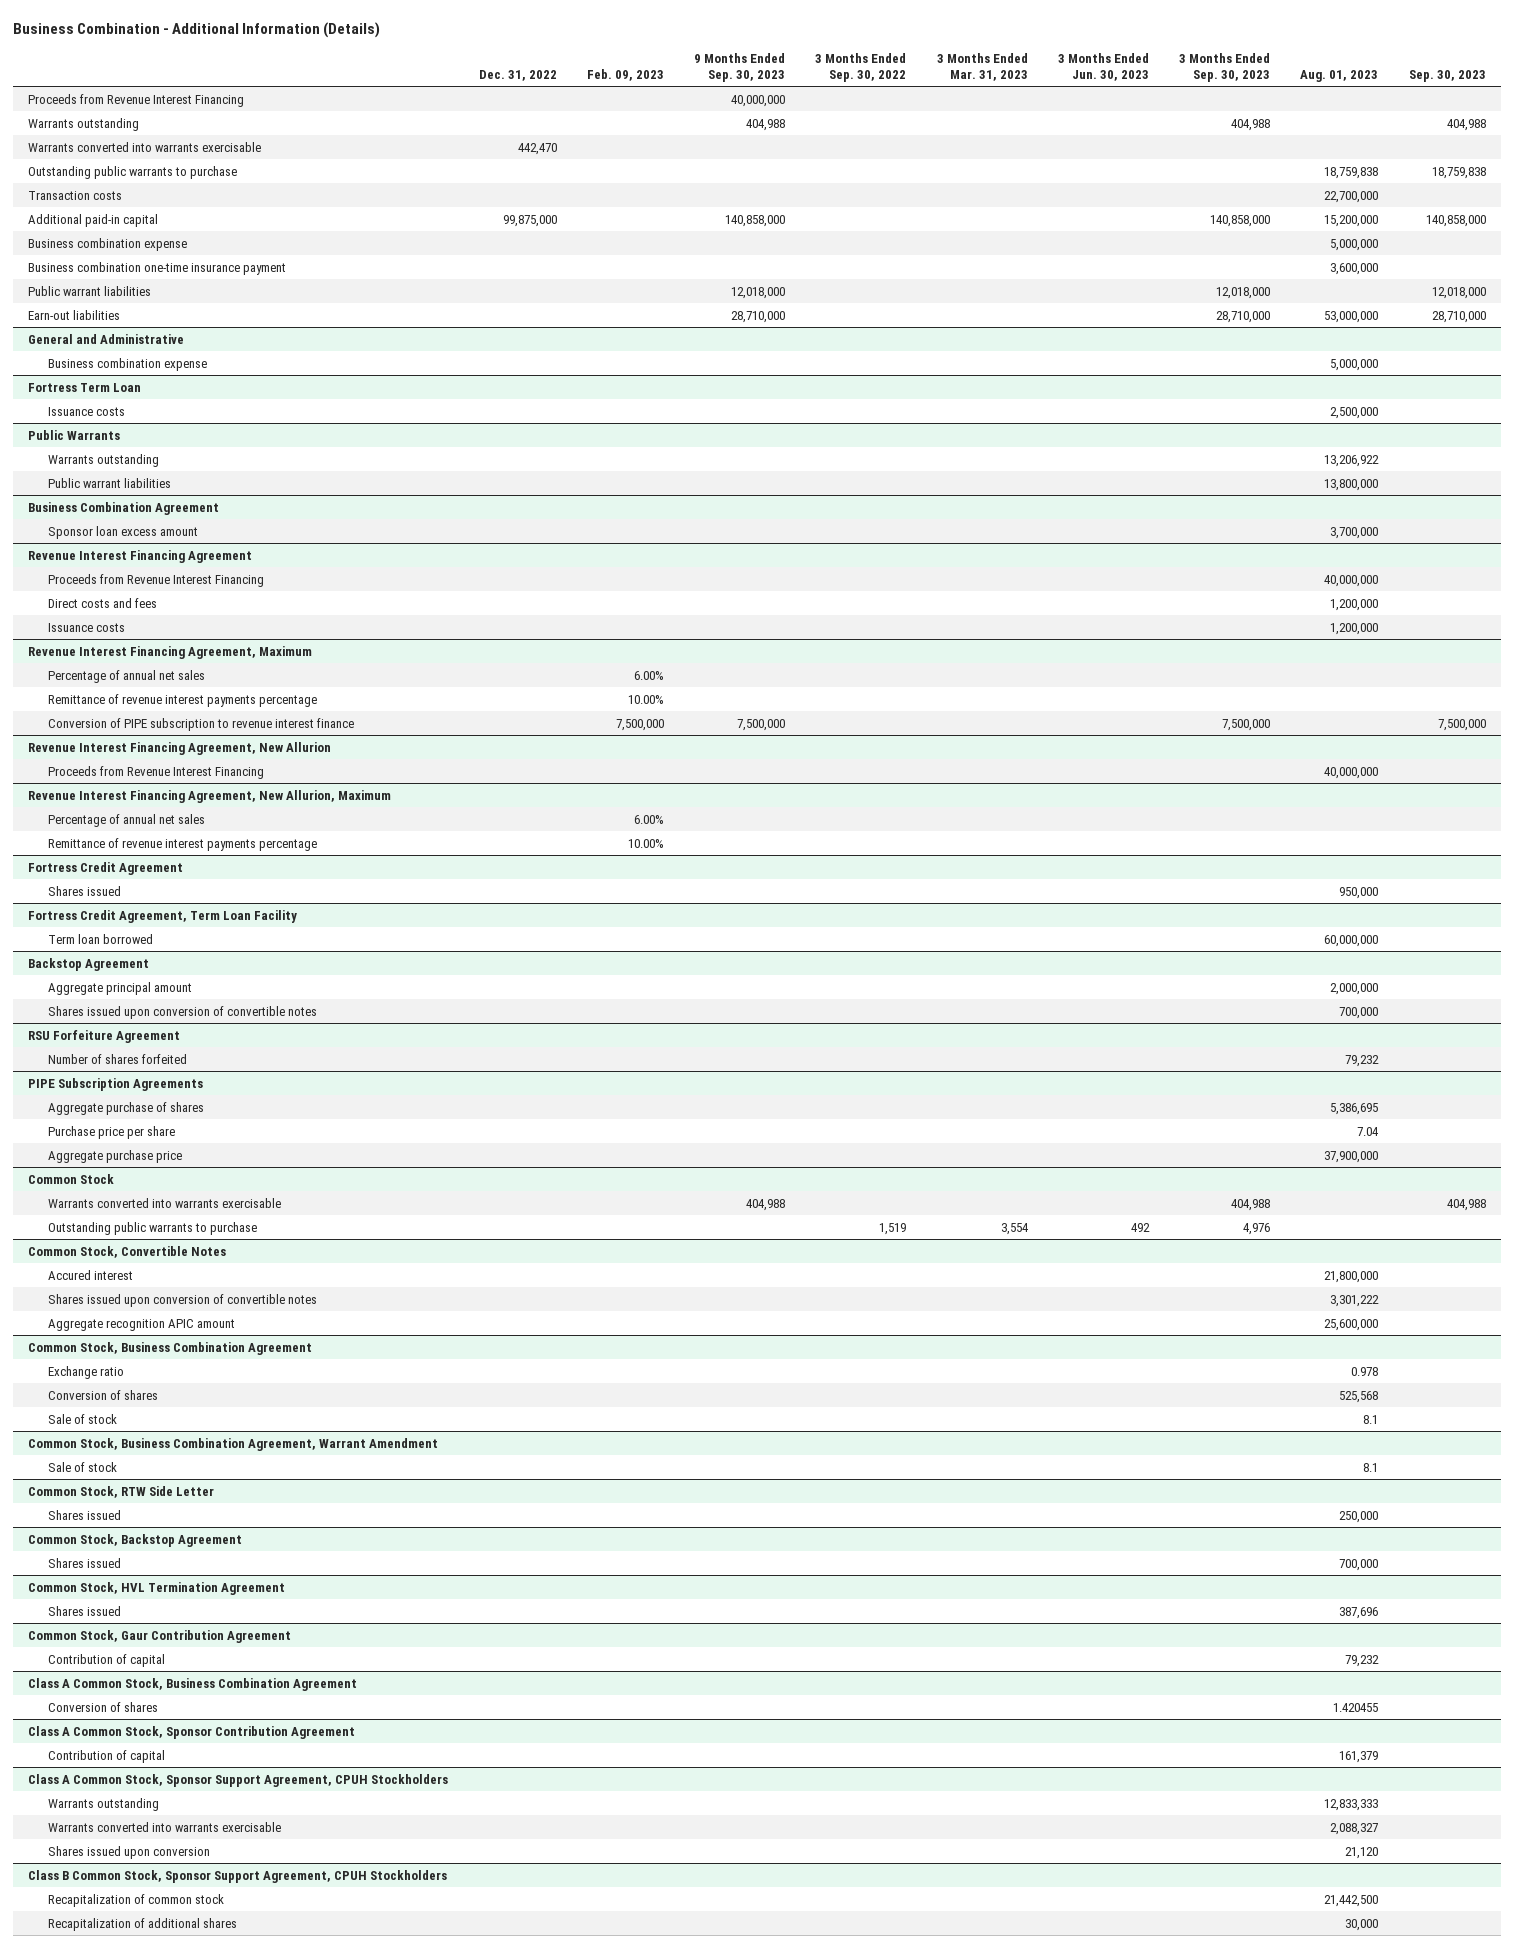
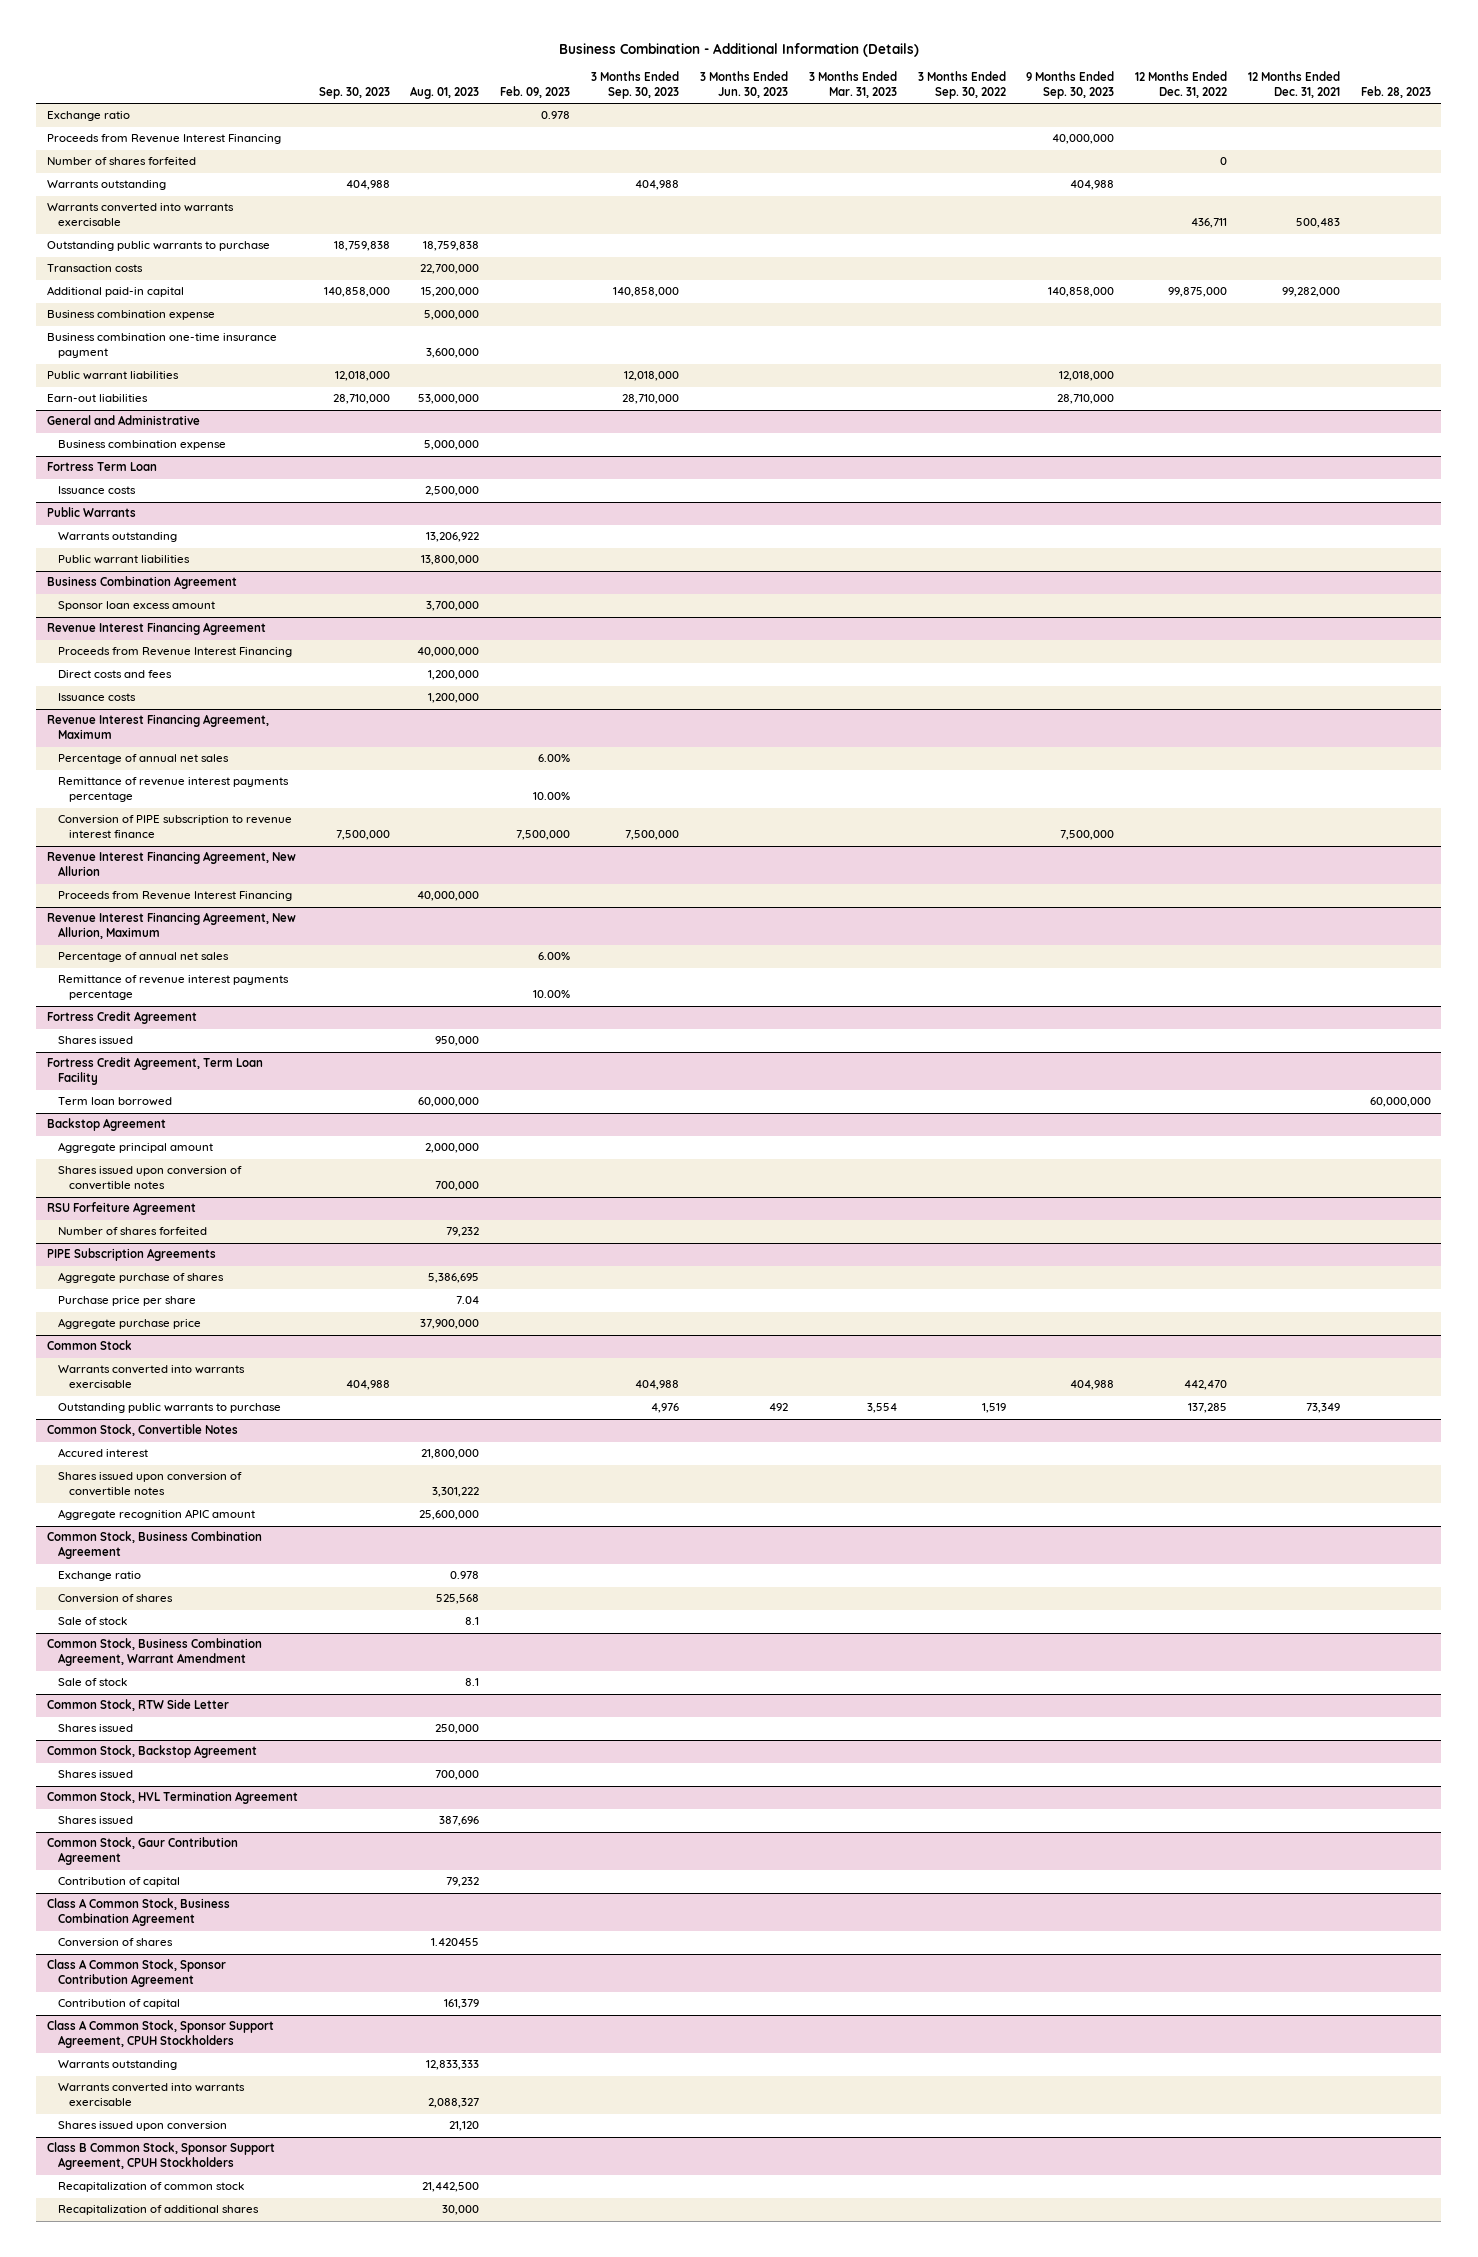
[478,69,557,81] Dec. 31, 2022 -> none
none -> [1135,71,1228,99] 12 Months Ended Dec. 31, 2022
none -> [1248,71,1341,99] 12 Months Ended Dec. 31, 2021
none -> [1360,86,1431,99] Feb. 28, 2023
none -> [46,111,130,122] Exchange ratio
none -> [46,157,196,166] Number of shares forfeited

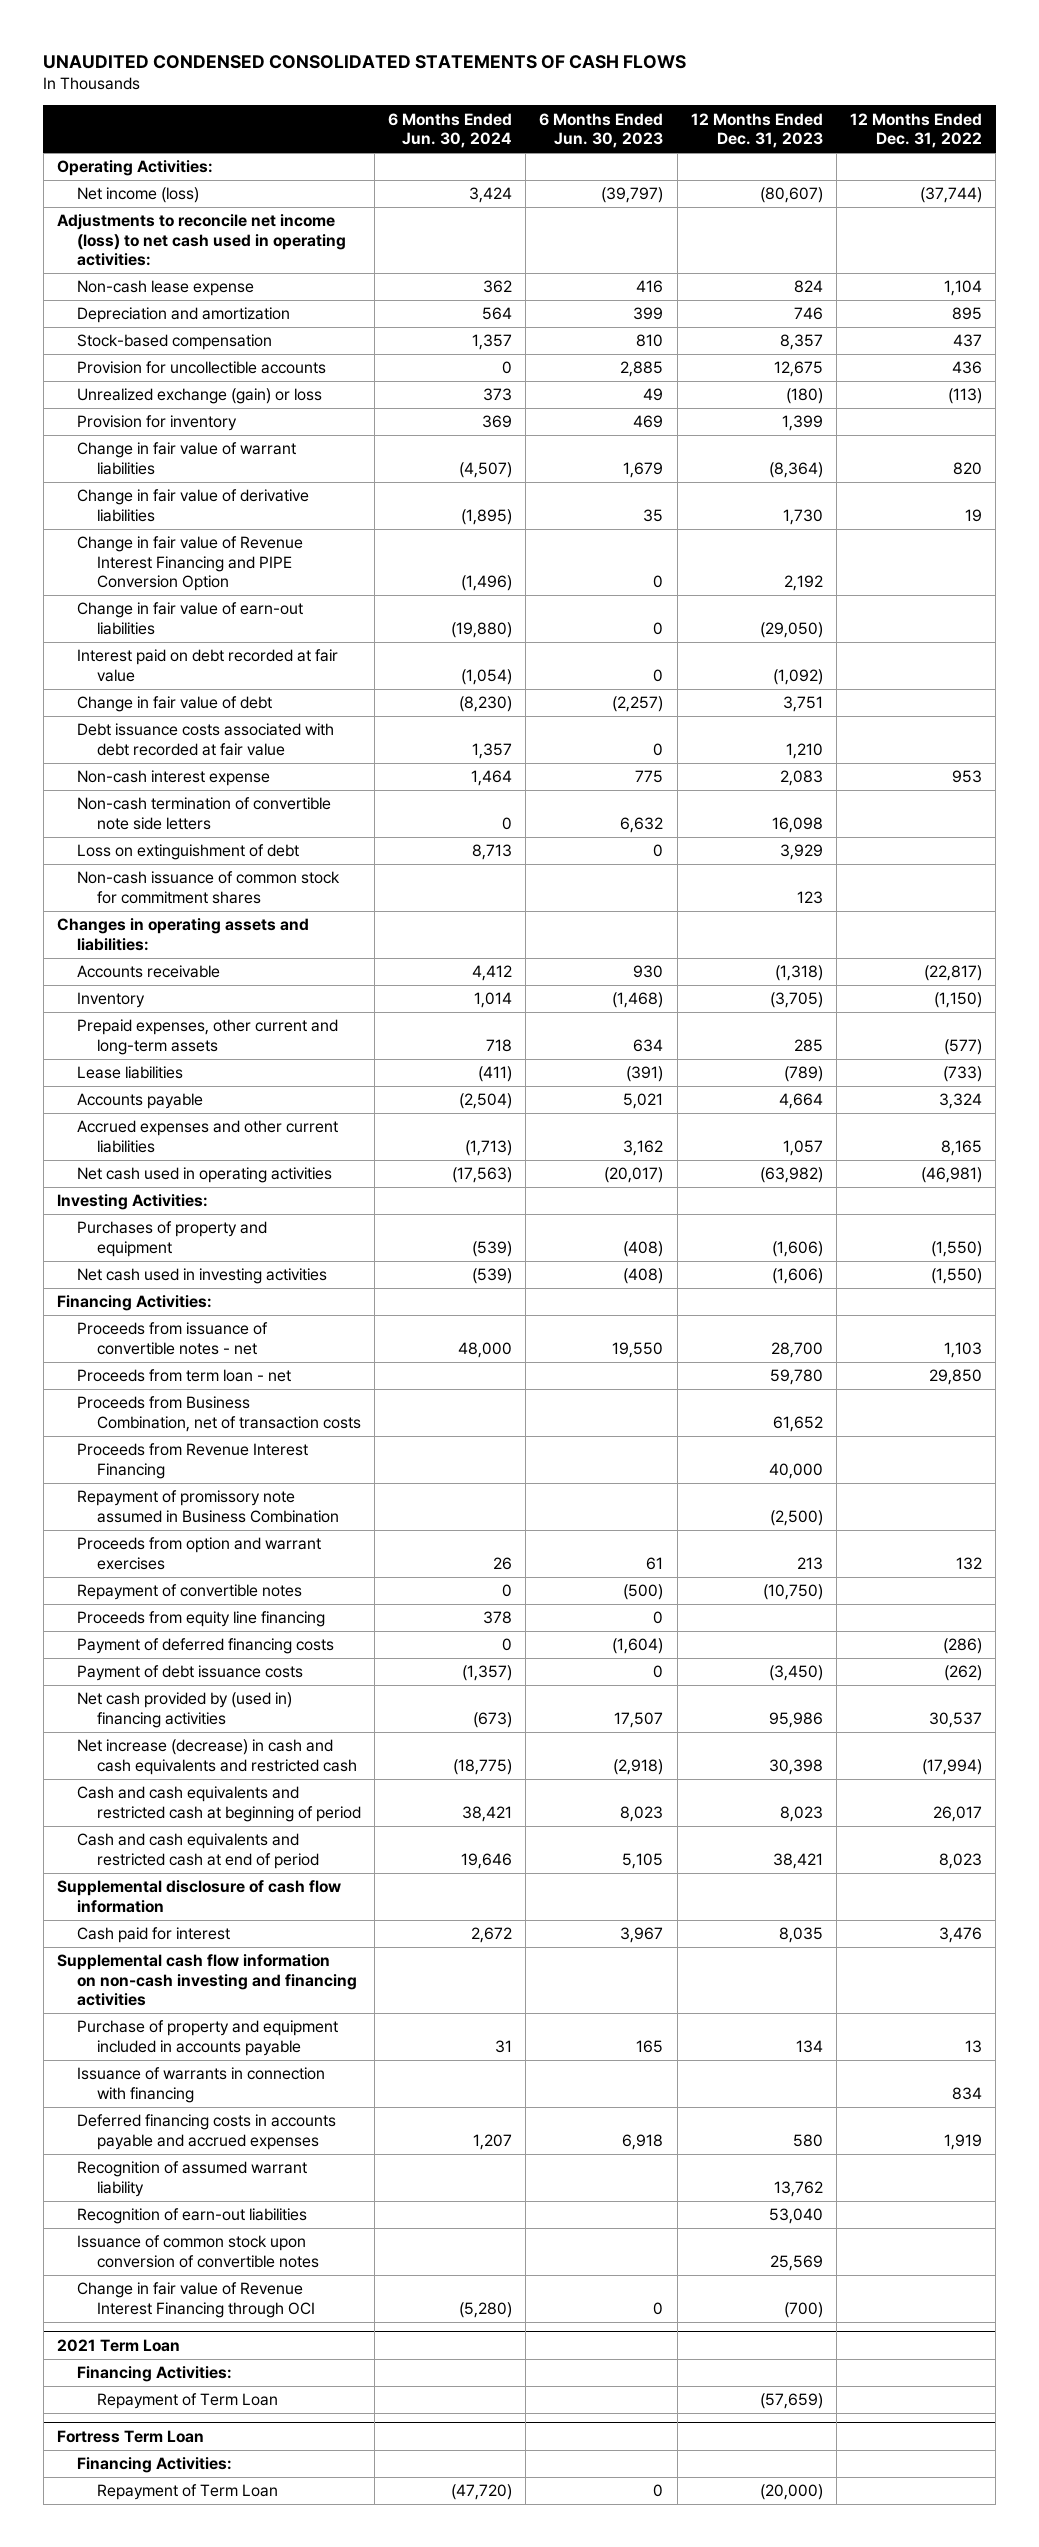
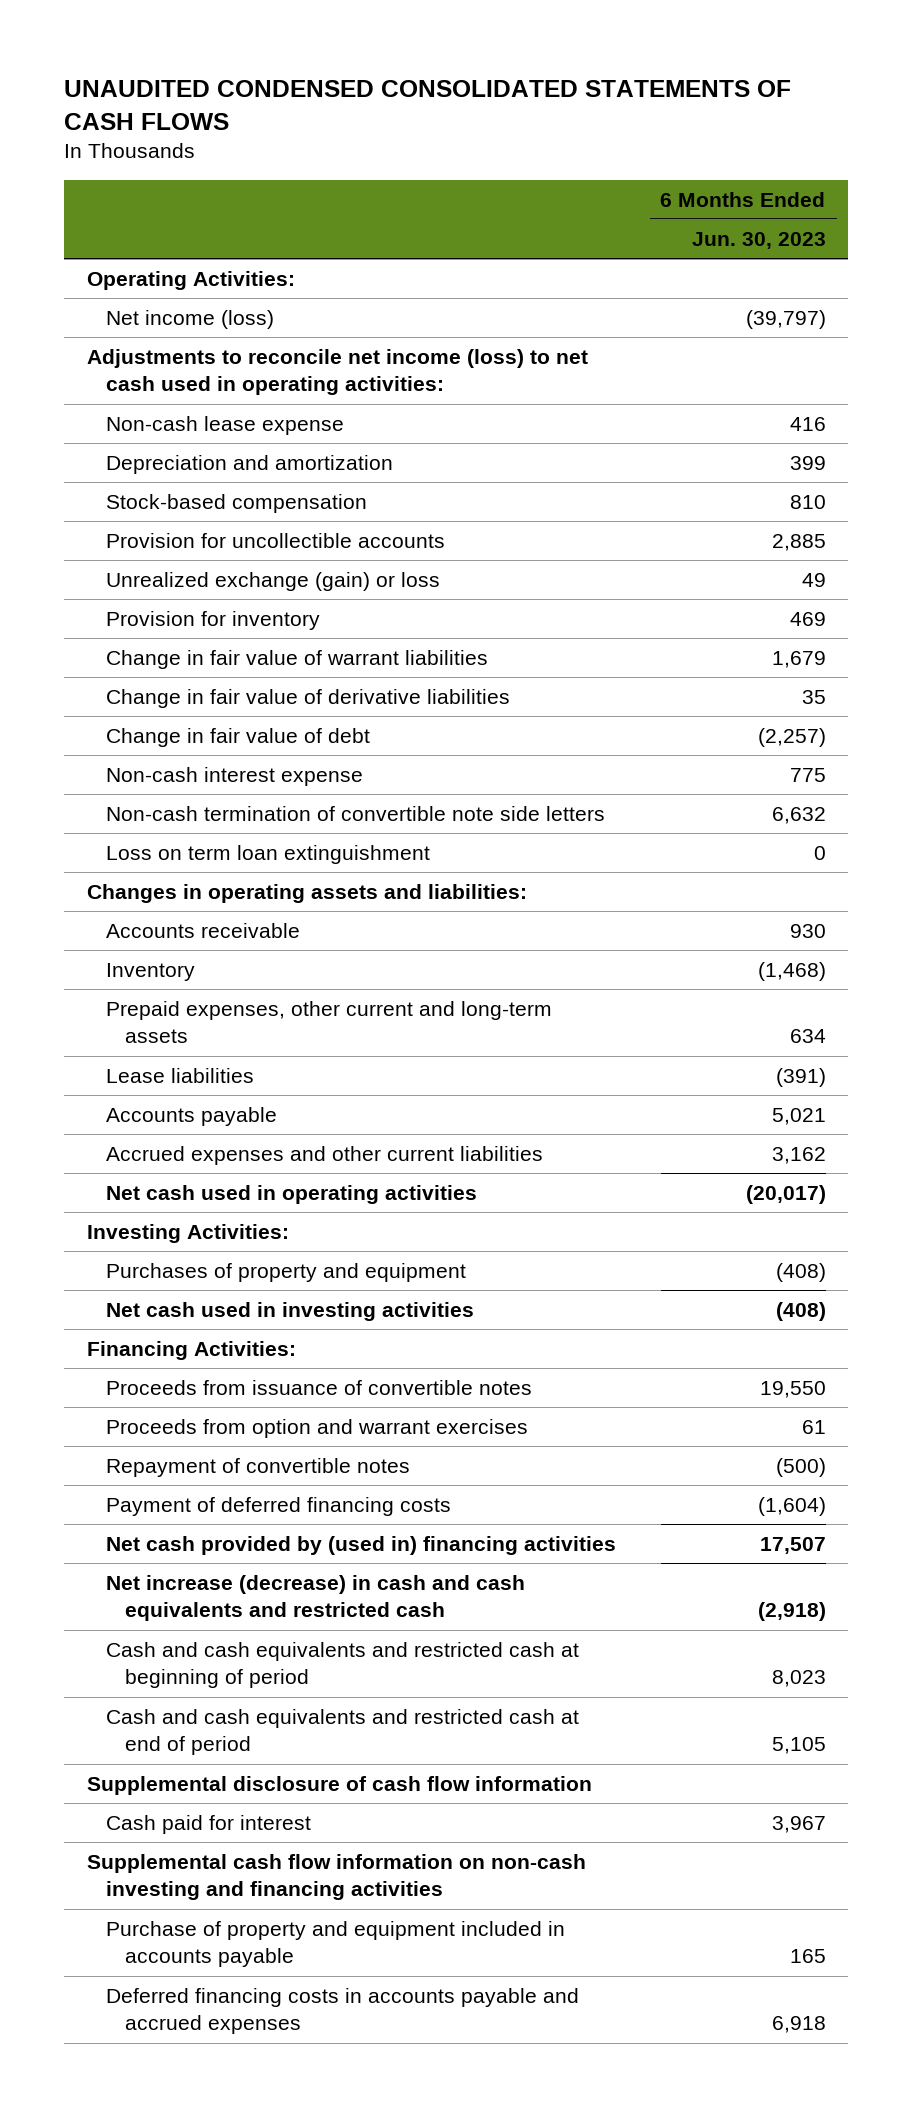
[387,112,512,148] 6 Months Ended Jun. 30, 2024 -> none
[690,112,823,148] 12 Months Ended Dec. 31, 2023 -> none
[850,112,983,148] 12 Months Ended Dec. 31, 2022 -> none
[76,536,303,591] Change in fair value of Revenue Interest Financing and PIPE Conversion Option -> none
[76,602,303,635] Change in fair value of earn-out liabilities -> none
[76,649,338,682] Interest paid on debt recorded at fair value -> none
[76,723,334,756] Debt issuance costs associated with debt recorded at fair value -> none
[76,871,340,904] Non-cash issuance of common stock for commitment shares -> none
[76,844,299,861] Loss on extinguishment of debt -> [105,844,430,864] Loss on term loan extinguishment
[76,1369,291,1383] Proceeds from term loan - net -> none
[76,1396,361,1432] Proceeds from Business Combination, net of transaction costs -> none
[76,1443,308,1479] Proceeds from Revenue Interest Financing -> none
[76,1490,339,1523] Repayment of promissory note assumed in Business Combination -> none
[76,1322,268,1355] Proceeds from issuance of convertible notes - net -> [105,1379,532,1395] Proceeds from issuance of convertible notes
[76,1611,325,1628] Proceeds from equity line financing -> none
[76,1665,303,1682] Payment of debt issuance costs -> none
[76,2067,325,2103] Issuance of warrants in connection with financing -> none
[76,2161,307,2197] Recognition of assumed warrant liability -> none
[76,2208,307,2225] Recognition of earn-out liabilities -> none
[76,2235,319,2268] Issuance of common stock upon conversion of convertible notes -> none
[76,2282,315,2318] Change in fair value of Revenue Interest Financing through OCI -> none
[57,2338,181,2352] 2021 Term Loan -> none
[76,2366,232,2383] Financing Activities: -> none
[96,2393,278,2410] Repayment of Term Loan -> none
[57,2429,205,2443] Fortress Term Loan -> none
[76,2457,232,2474] Financing Activities: -> none
[96,2484,278,2501] Repayment of Term Loan -> none

